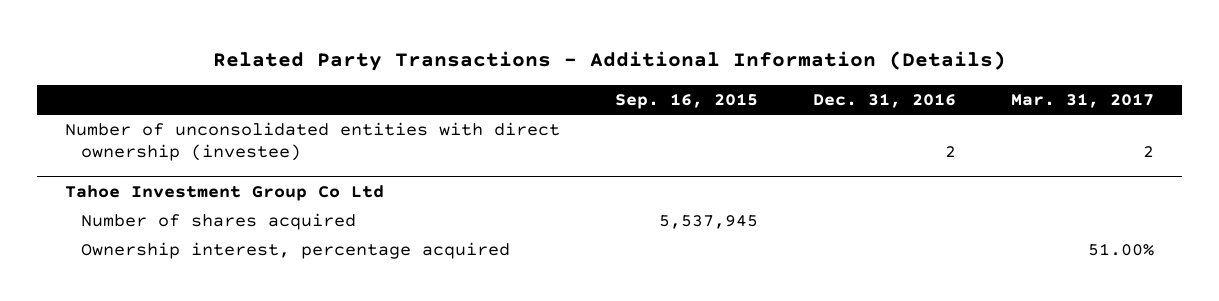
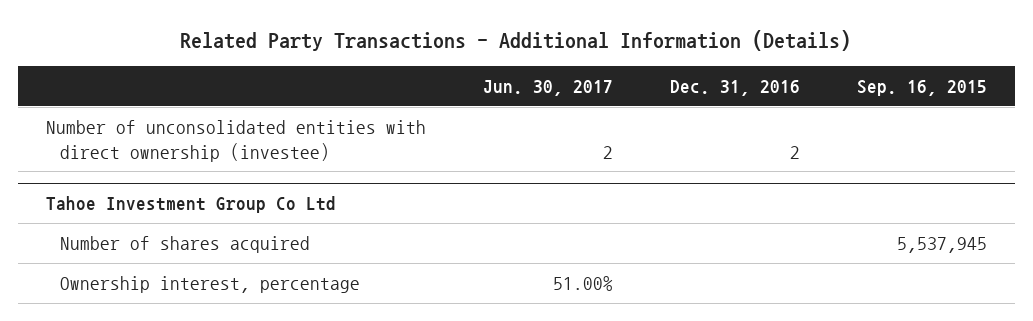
[1011,93,1155,109] Mar. 31, 2017 -> none
none -> [482,80,613,97] Jun. 30, 2017
[81,242,511,260] Ownership interest, percentage acquired -> [59,275,360,293] Ownership interest, percentage

